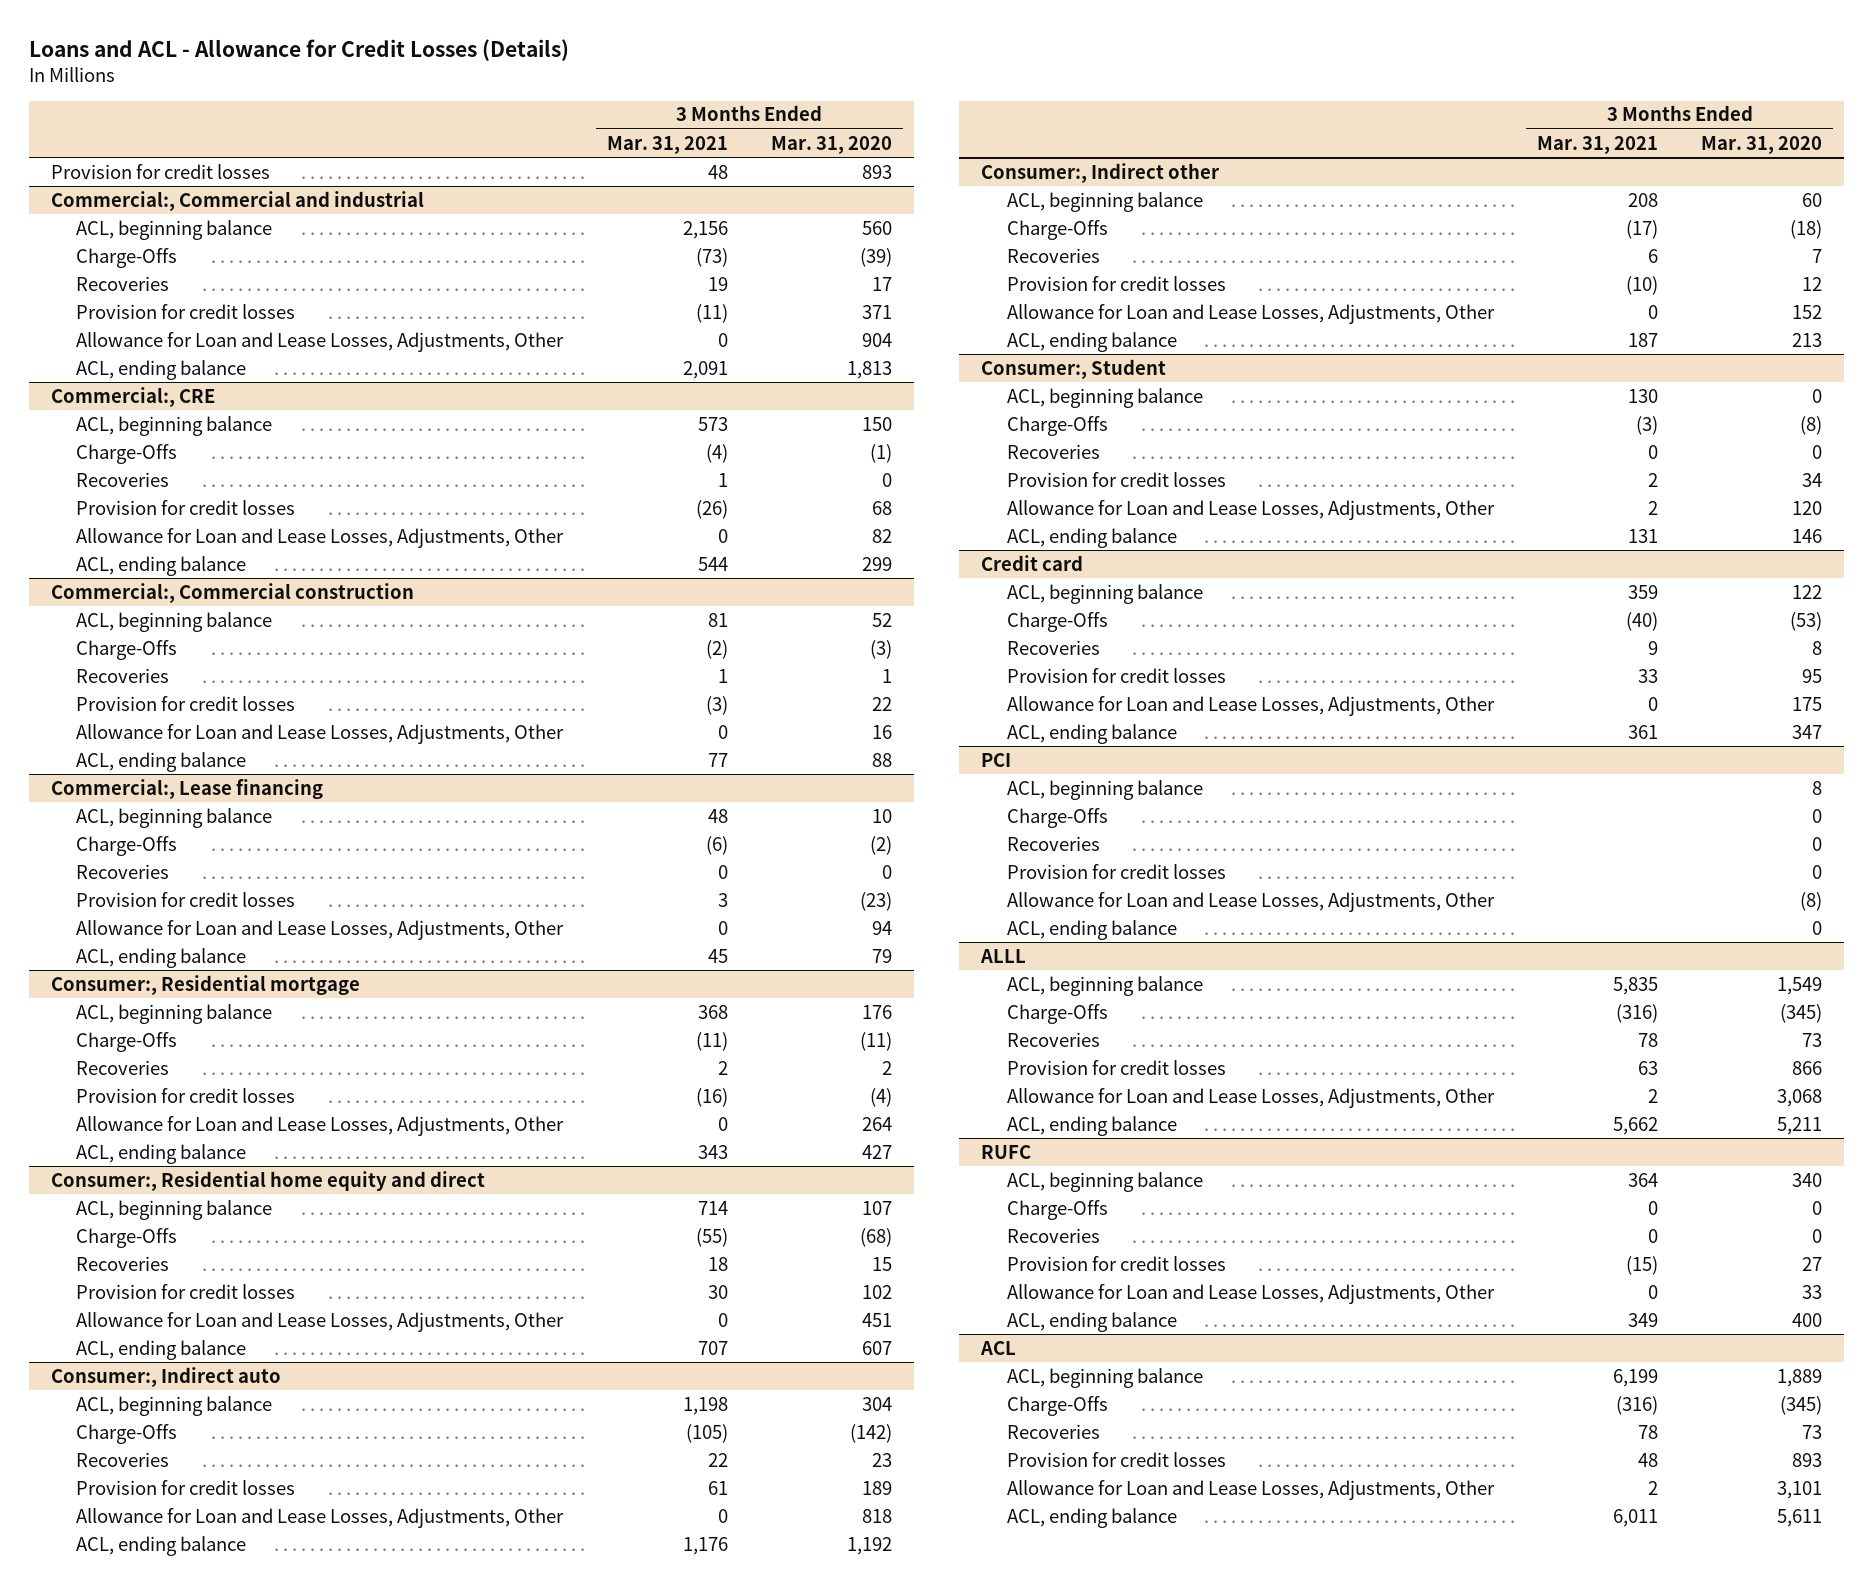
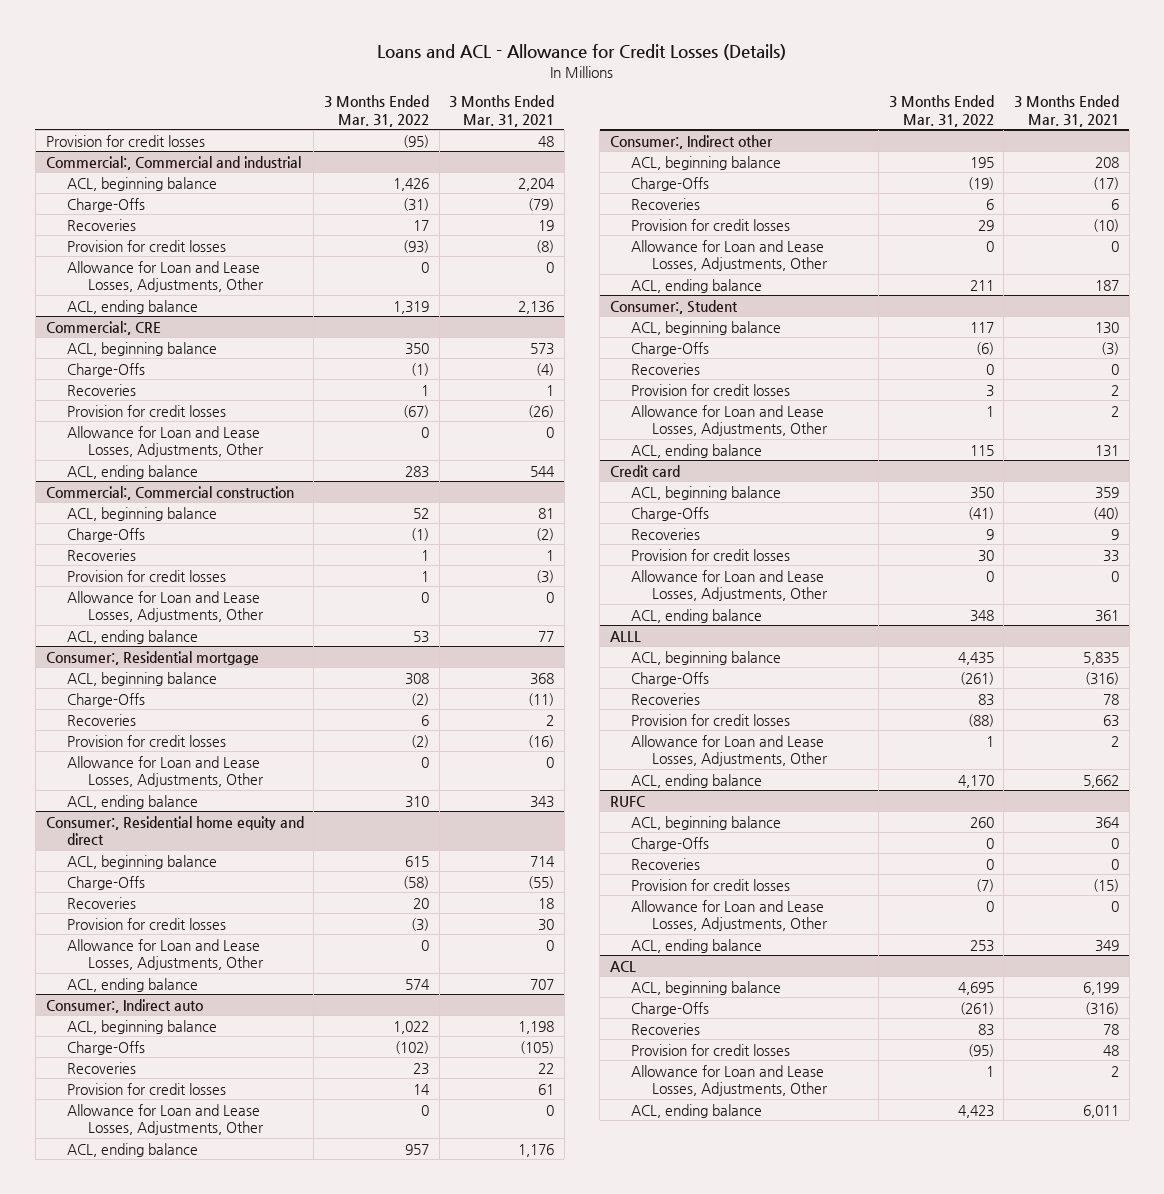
[770,135,892,154] Mar. 31, 2020 -> none
none -> [323,95,429,127] 3 Months Ended Mar. 31, 2022
[682,220,728,239] 2,156 -> [518,177,556,191] 2,204
[695,247,728,267] (73) -> [528,197,555,211] (79)
[695,303,728,323] (11) -> [536,239,555,253] (8)
[682,360,728,379] 2,091 -> [518,300,555,314] 2,136
[50,778,323,799] Commercial:, Lease financing -> none
[76,807,273,828] ACL, beginning balance -> none
[76,835,178,856] Charge-Offs -> none
[76,863,170,879] Recoveries -> none
[76,891,296,907] Provision for credit losses -> none
[76,919,565,940] Allowance for Loan and Lease Losses, Adjustments, Other -> none
[76,947,247,968] ACL, ending balance -> none
[981,752,1012,767] PCI -> none
[1006,779,1203,800] ACL, beginning balance -> none
[1006,807,1108,828] Charge-Offs -> none
[1006,835,1100,851] Recoveries -> none
[1006,863,1226,879] Provision for credit losses -> none
[1006,891,1495,912] Allowance for Loan and Lease Losses, Adjustments, Other -> none
[1006,919,1177,940] ACL, ending balance -> none

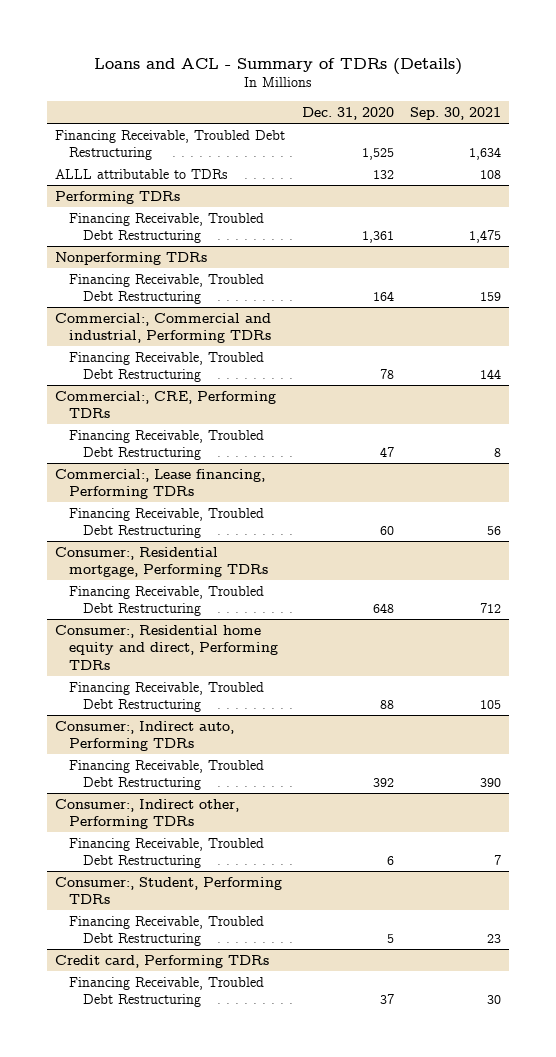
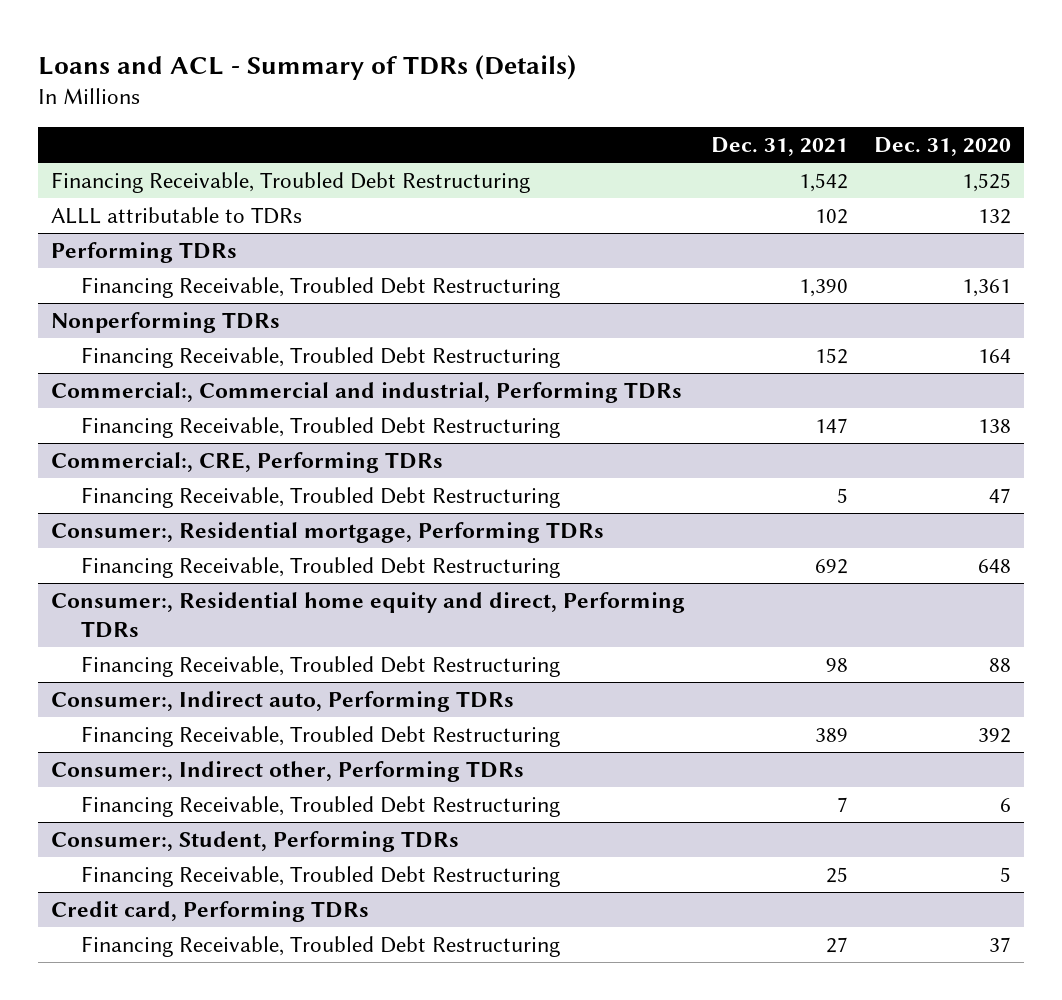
[410,106,502,120] Sep. 30, 2021 -> none
none -> [711,137,849,157] Dec. 31, 2021
[379,369,394,380] 78 -> [978,418,1012,433] 138
[55,468,266,500] Commercial:, Lease financing, Performing TDRs -> none
[69,507,265,539] Financing Receivable, Troubled Debt Restructuring -> none

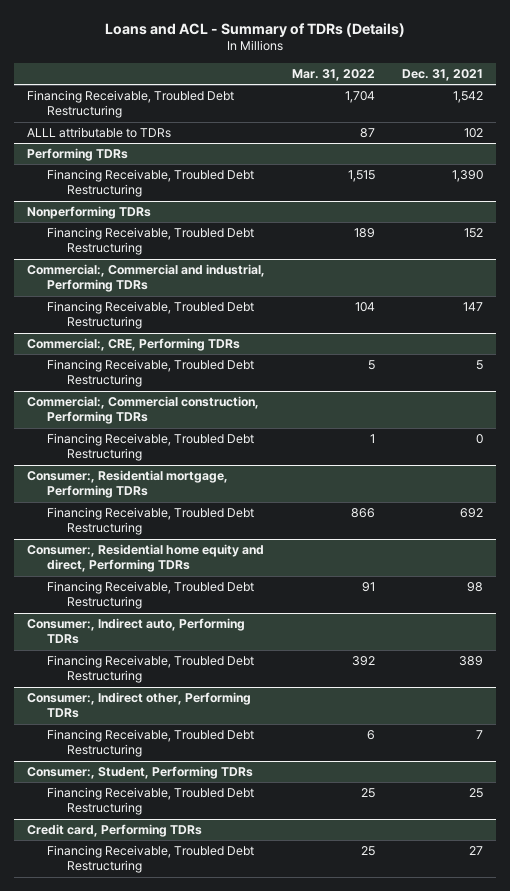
[874,137,1012,157] Dec. 31, 2020 -> none
none -> [292,69,376,82] Mar. 31, 2022
none -> [27,396,260,425] Commercial:, Commercial construction, Performing TDRs
none -> [47,433,255,462] Financing Receivable, Troubled Debt Restructuring

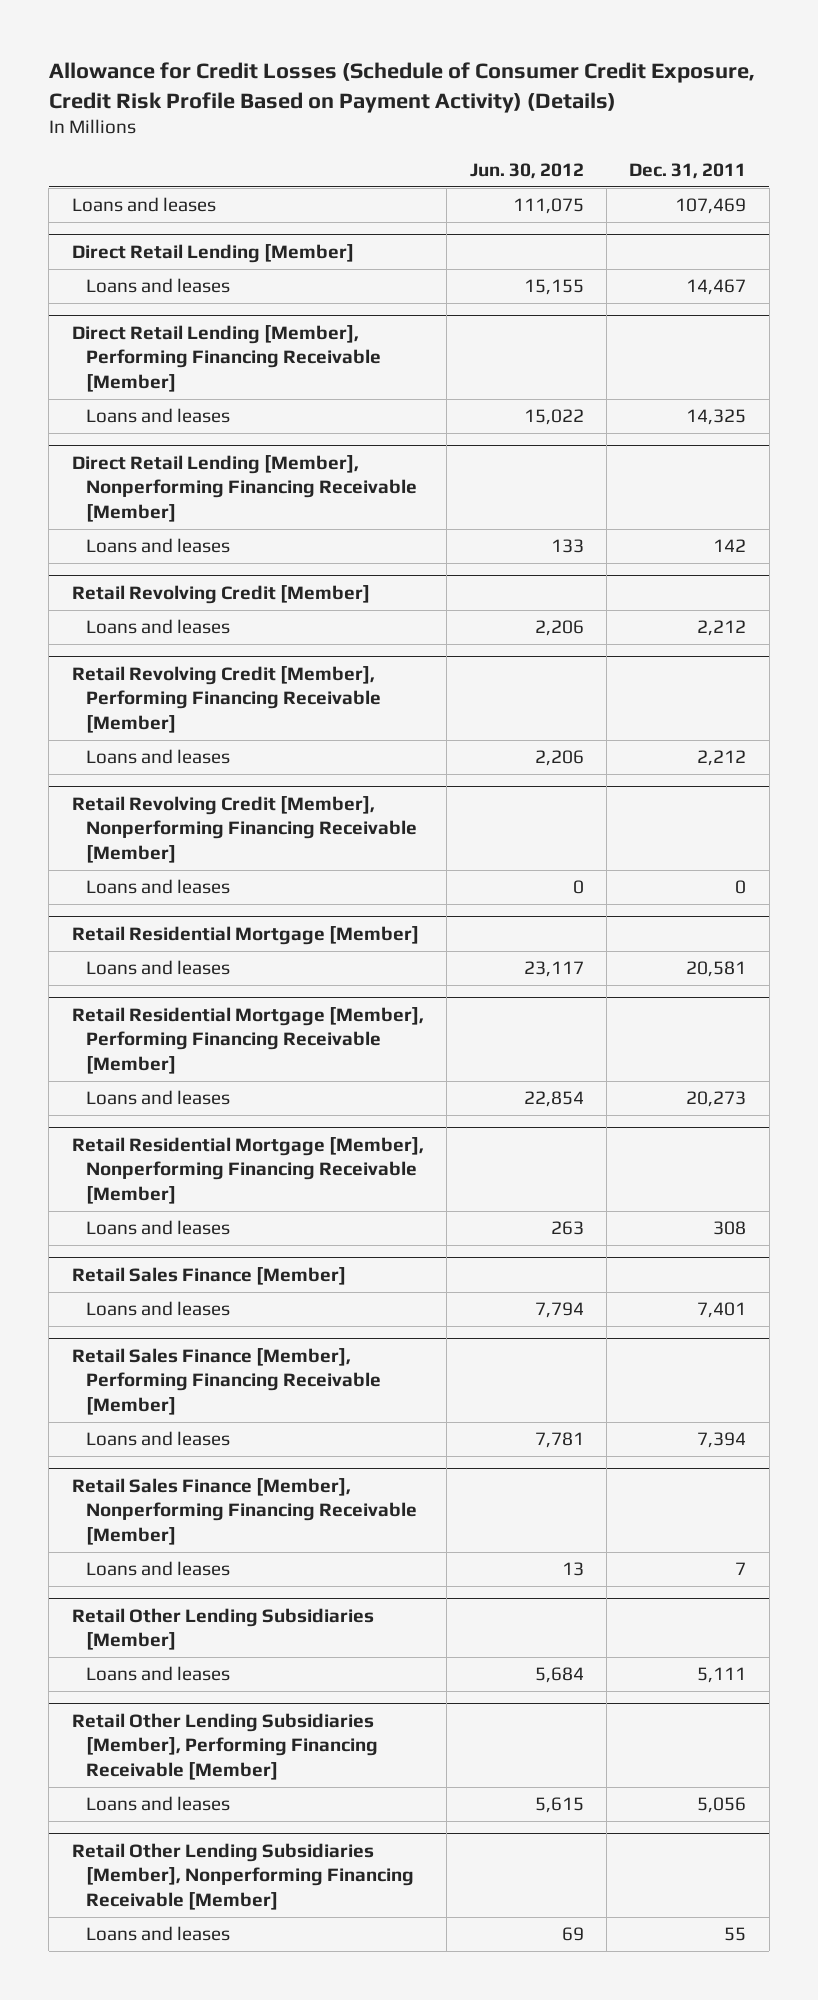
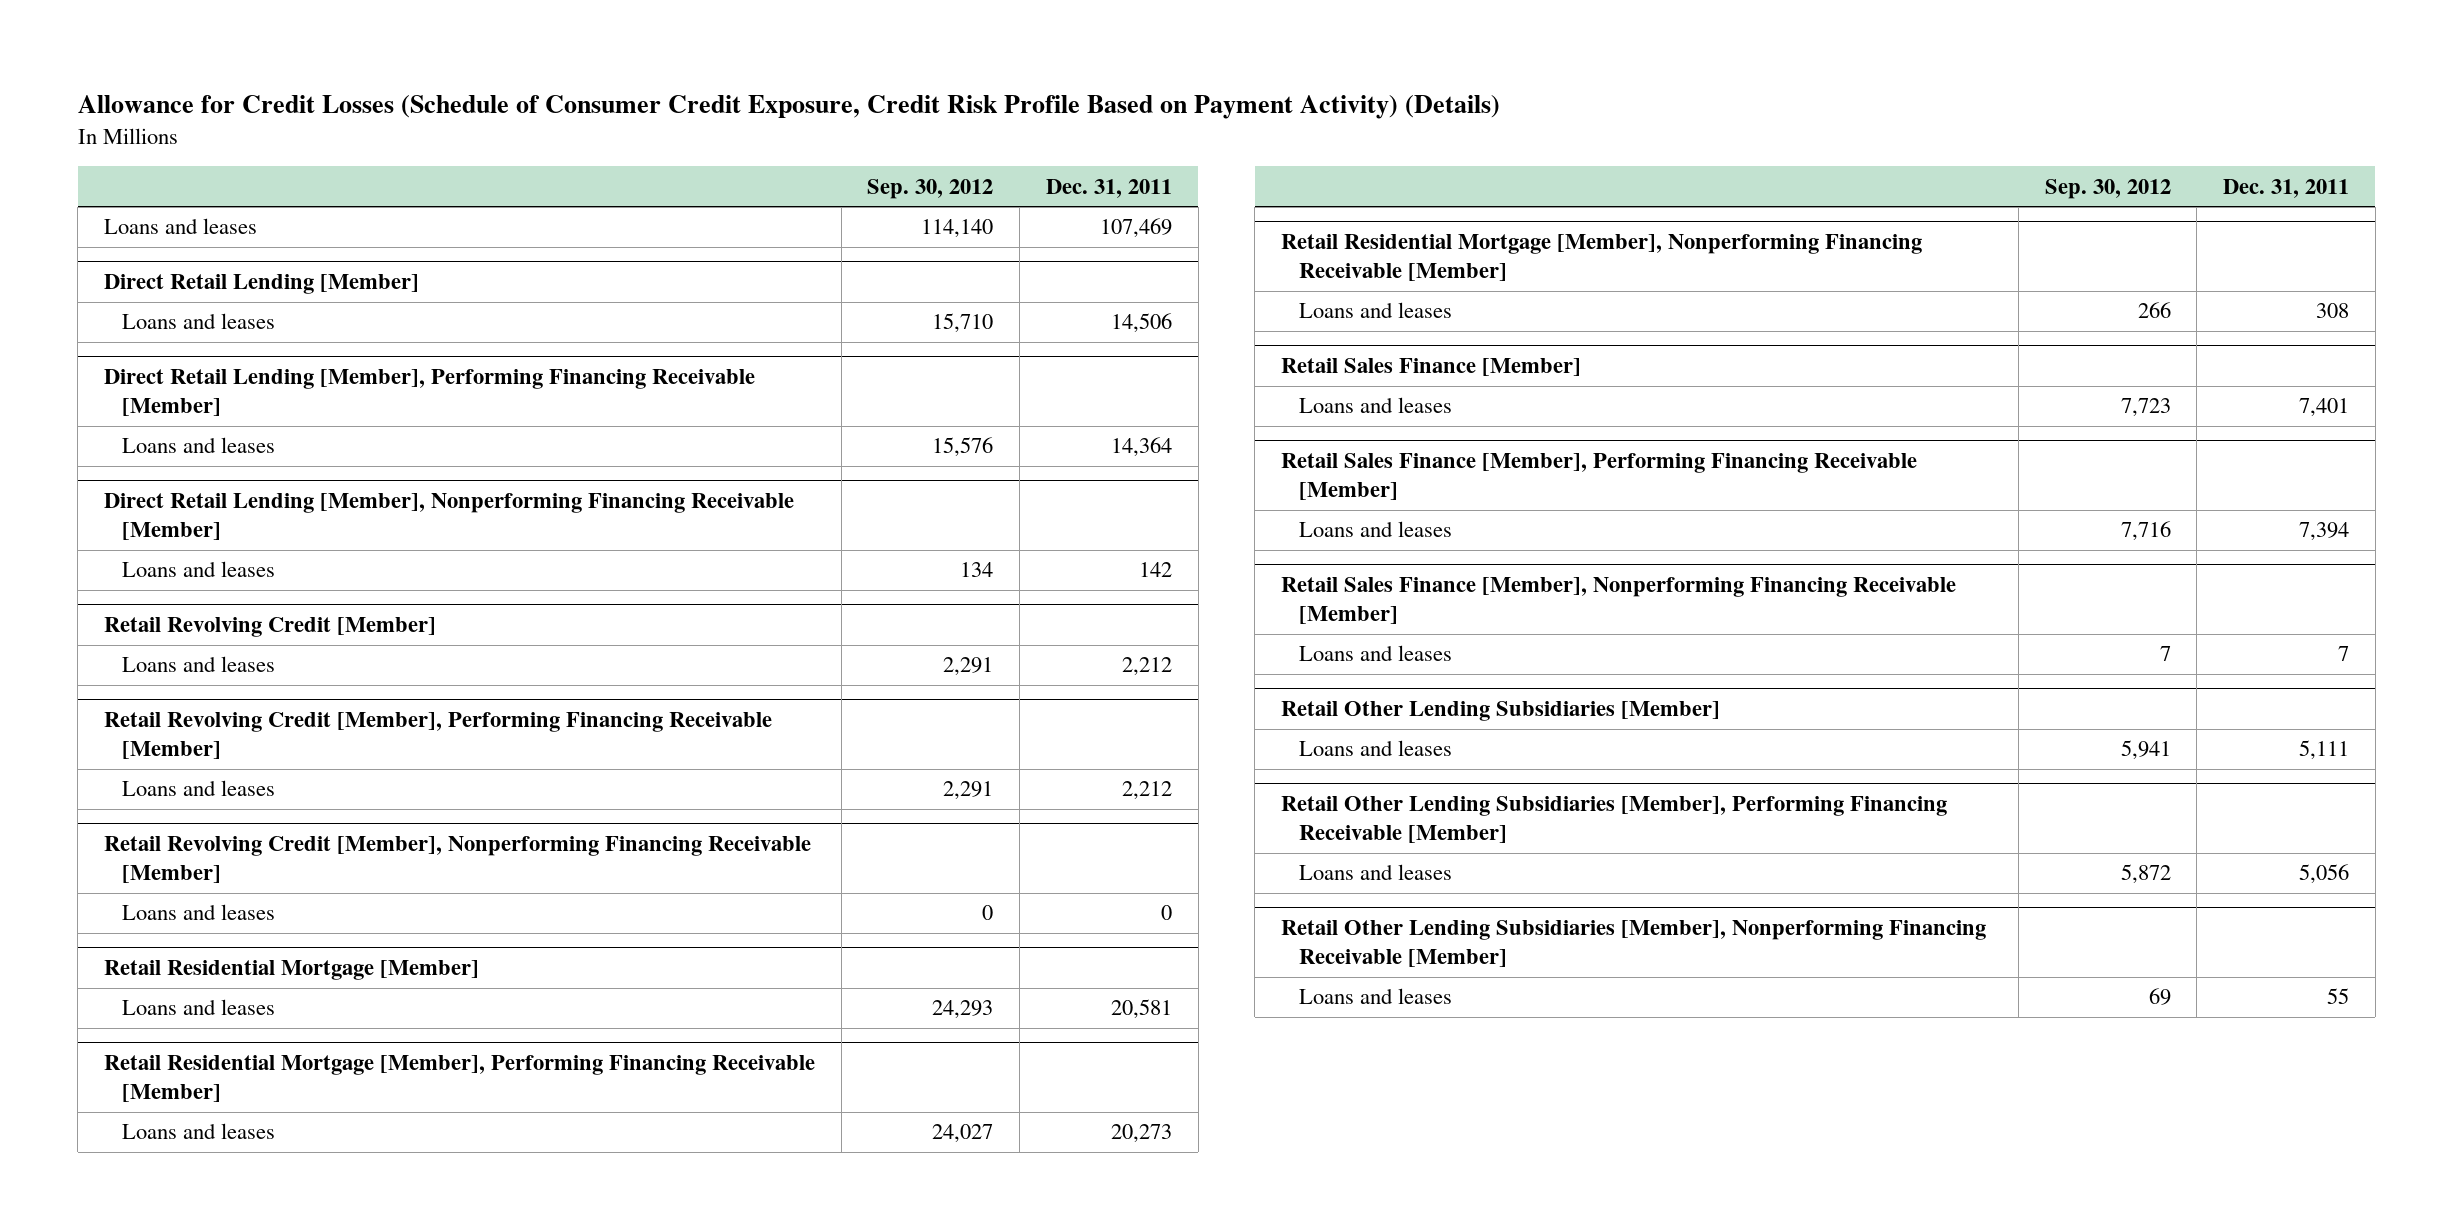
[469,162,584,179] Jun. 30, 2012 -> none
none -> [867,178,994,199] Sep. 30, 2012
[686,279,747,296] 14,467 -> [1110,313,1172,334] 14,506
[686,409,747,426] 14,325 -> [1110,437,1172,458] 14,364

